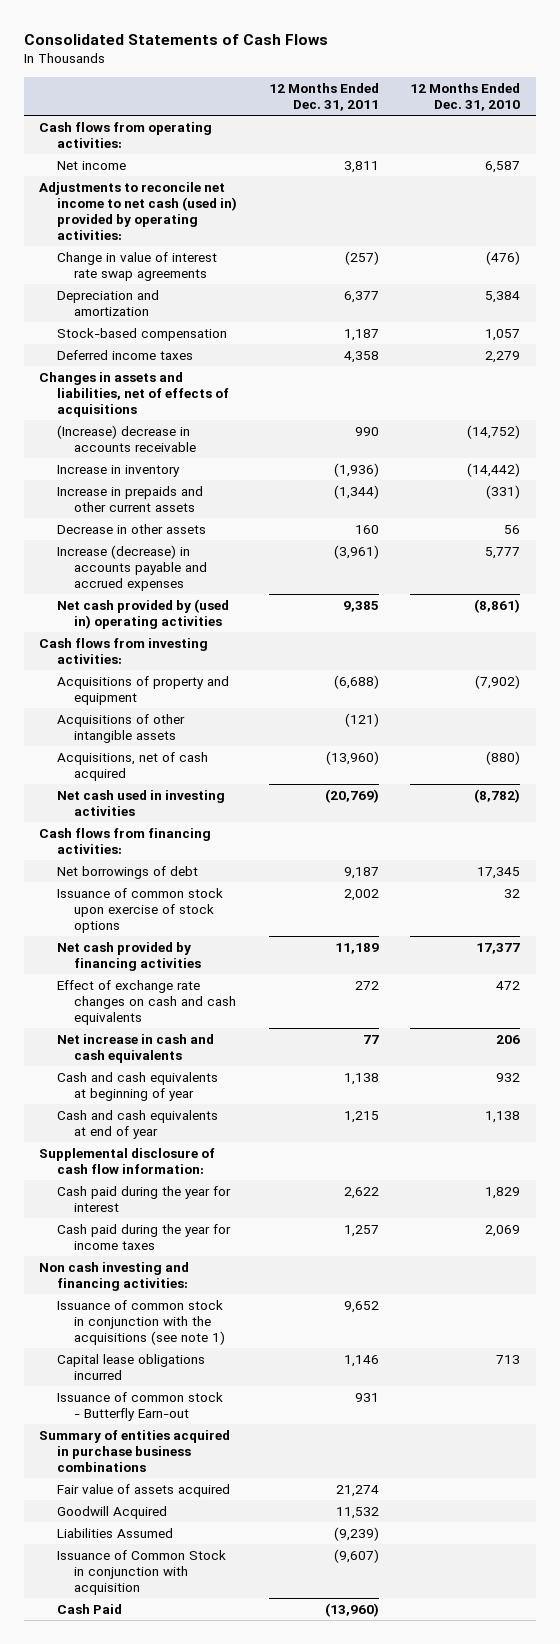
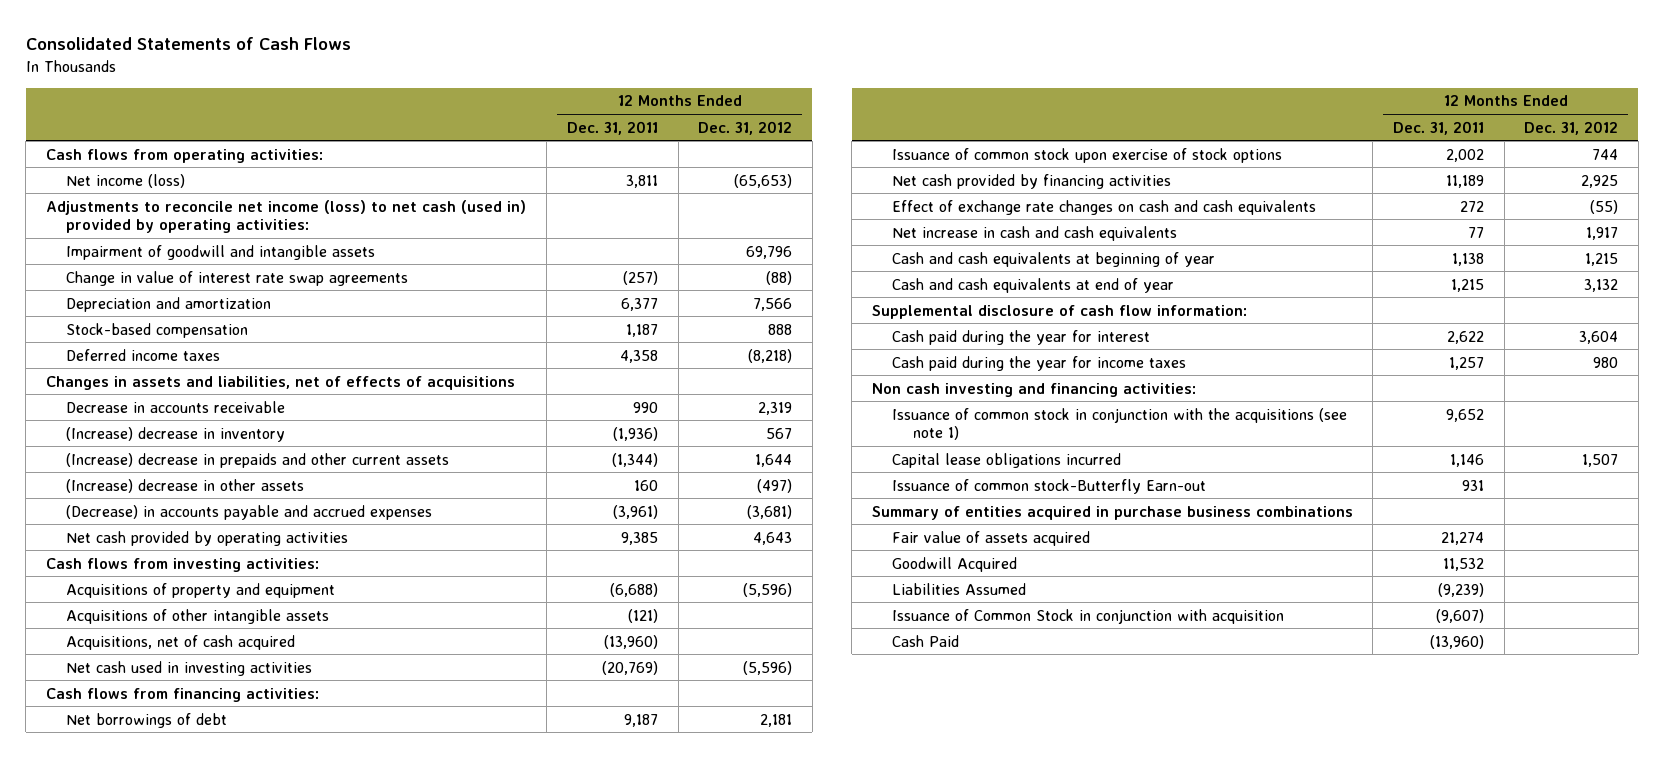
[410,82,521,111] 12 Months Ended Dec. 31, 2010 -> none
none -> [698,120,793,135] Dec. 31, 2012
[56,160,126,170] Net income -> [66,173,186,188] Net income (loss)
[39,181,237,240] Adjustments to reconcile net income to net cash (used in) provided by operating activities: -> [45,199,526,234] Adjustments to reconcile net income (loss) to net cash (used in) provided by operating activities:
none -> [66,244,376,260] Impairment of goodwill and intangible assets
[56,424,197,452] (Increase) decrease in accounts receivable -> [66,400,286,413] Decrease in accounts receivable
[56,464,180,477] Increase in inventory -> [66,426,286,442] (Increase) decrease in inventory
[56,485,203,512] Increase in prepaids and other current assets -> [66,452,450,468] (Increase) decrease in prepaids and other current assets
[56,523,206,534] Decrease in other assets -> [66,478,305,493] (Increase) decrease in other assets
[56,544,208,591] Increase (decrease) in accounts payable and accrued expenses -> [66,504,433,520] (Decrease) in accounts payable and accrued expenses
[56,598,229,629] Net cash provided by (used in) operating activities -> [66,530,349,546] Net cash provided by operating activities
[56,1391,223,1421] Issuance of common stock - Butterfly Earn-out -> [892,478,1207,494] Issuance of common stock-Butterfly Earn-out

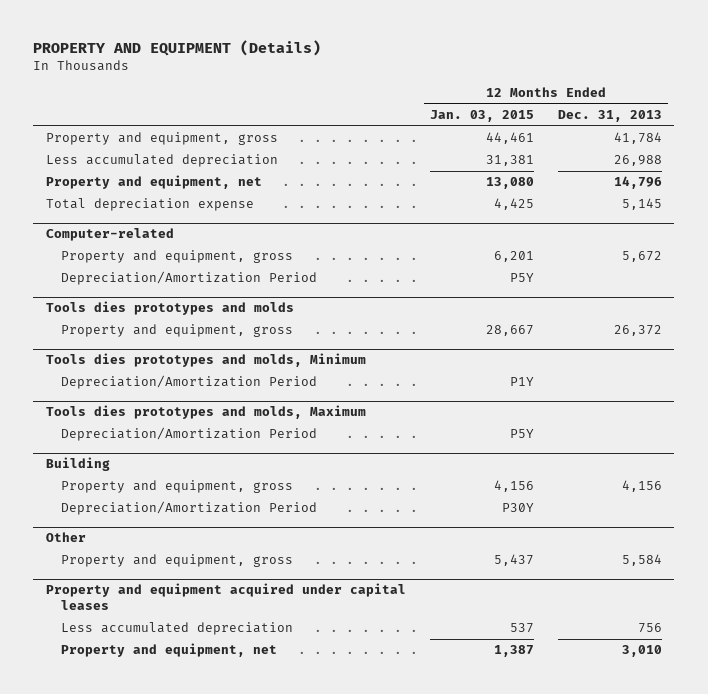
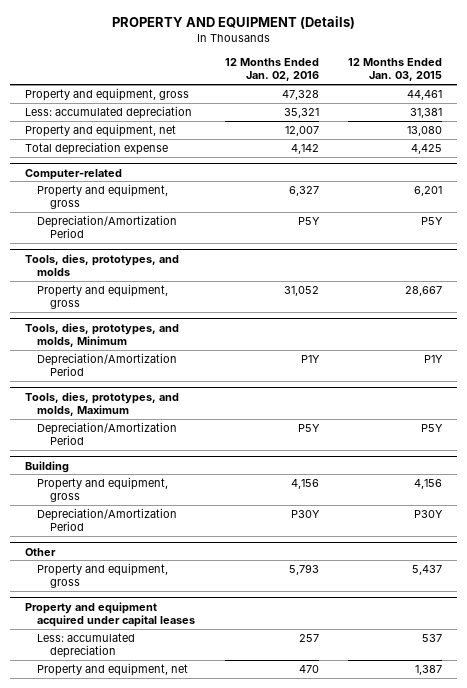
[558,110,663,123] Dec. 31, 2013 -> none
none -> [224,58,319,82] 12 Months Ended Jan. 02, 2016
[45,154,278,168] Less accumulated depreciation -> [24,105,192,119] Less: accumulated depreciation
[45,301,294,316] Tools dies prototypes and molds -> [24,253,179,276] Tools, dies, prototypes, and molds
[45,353,366,368] Tools dies prototypes and molds, Minimum -> [24,322,179,347] Tools, dies, prototypes, and molds, Minimum
[45,405,366,420] Tools dies prototypes and molds, Maximum -> [24,391,179,416] Tools, dies, prototypes, and molds, Maximum
[61,622,294,636] Less accumulated depreciation -> [37,632,136,659] Less: accumulated depreciation

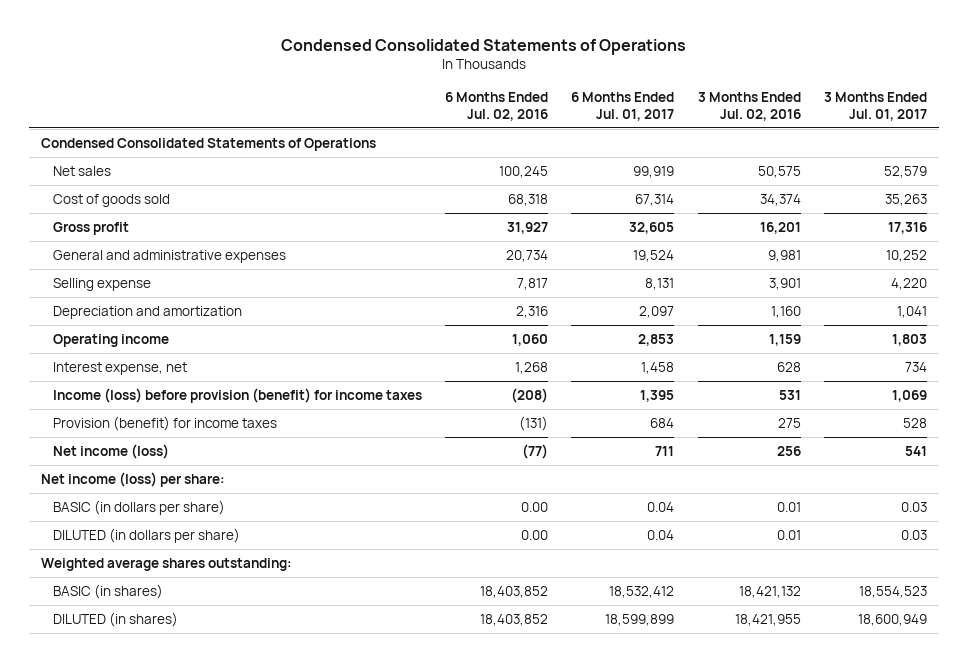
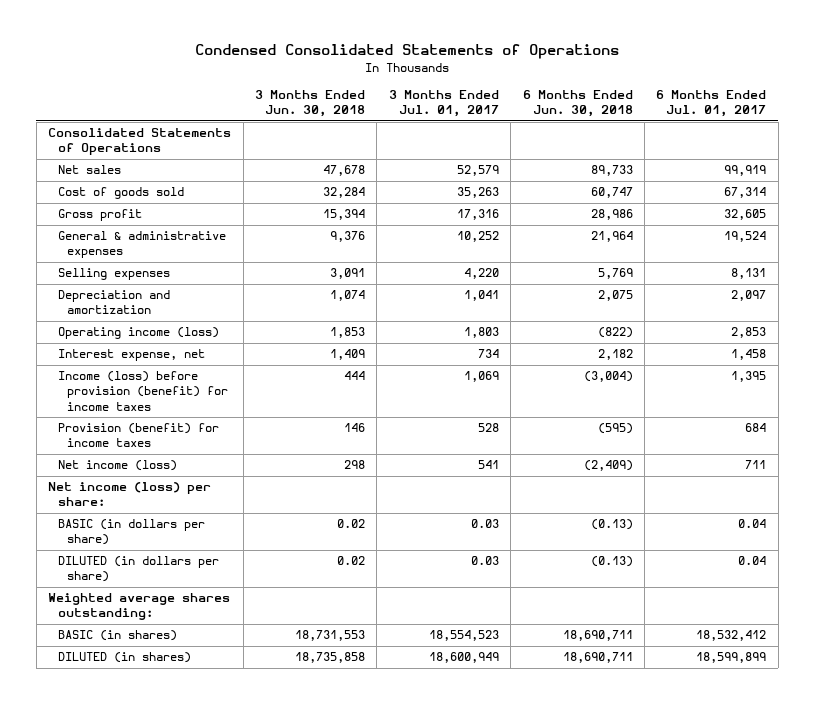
[445,91,549,121] 6 Months Ended Jul. 02, 2016 -> none
[697,91,801,121] 3 Months Ended Jul. 02, 2016 -> none
none -> [255,90,366,118] 3 Months Ended Jun. 30, 2018
none -> [522,90,633,118] 6 Months Ended Jun. 30, 2018
[40,137,376,151] Condensed Consolidated Statements of Operations -> [48,128,232,156] Consolidated Statements of Operations
[52,249,286,263] General and administrative expenses -> [57,231,226,259] General & administrative expenses
[52,277,151,291] Selling expense -> [57,268,170,281] Selling expenses
[52,333,169,347] Operating income -> [57,327,219,340] Operating income (loss)

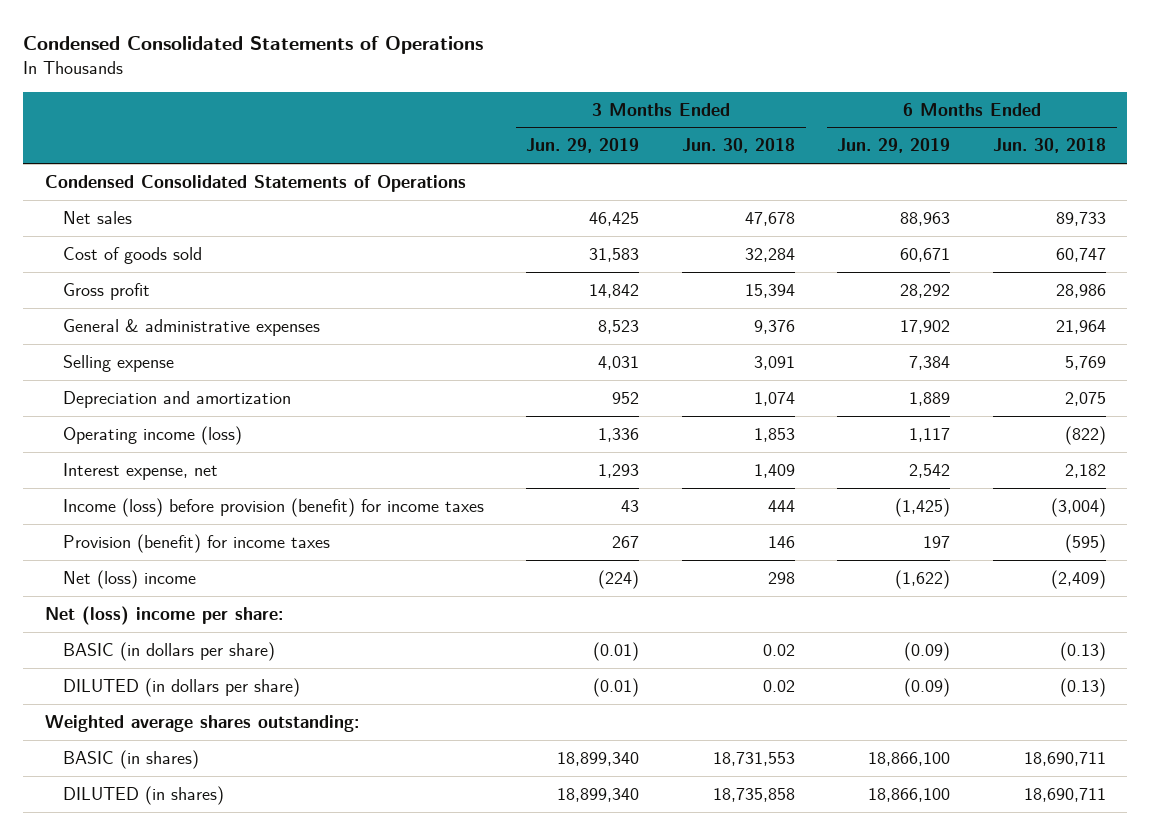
[388,90,499,118] 3 Months Ended Jul. 01, 2017 -> none
[656,90,767,118] 6 Months Ended Jul. 01, 2017 -> none
none -> [526,138,640,154] Jun. 29, 2019
none -> [837,138,951,154] Jun. 29, 2019
[48,128,232,156] Consolidated Statements of Operations -> [44,175,466,193] Condensed Consolidated Statements of Operations
[57,268,170,281] Selling expenses -> [62,355,174,373] Selling expense
[57,460,177,472] Net income (loss) -> [62,570,196,590] Net (loss) income
[48,482,212,507] Net income (loss) per share: -> [44,606,283,626] Net (loss) income per share:

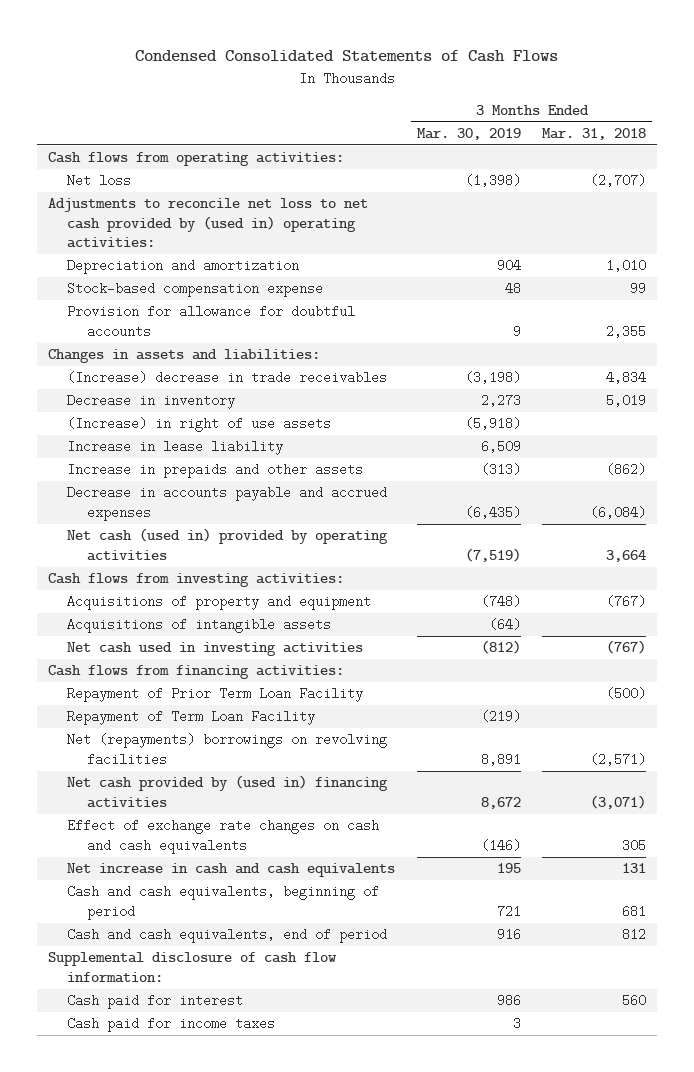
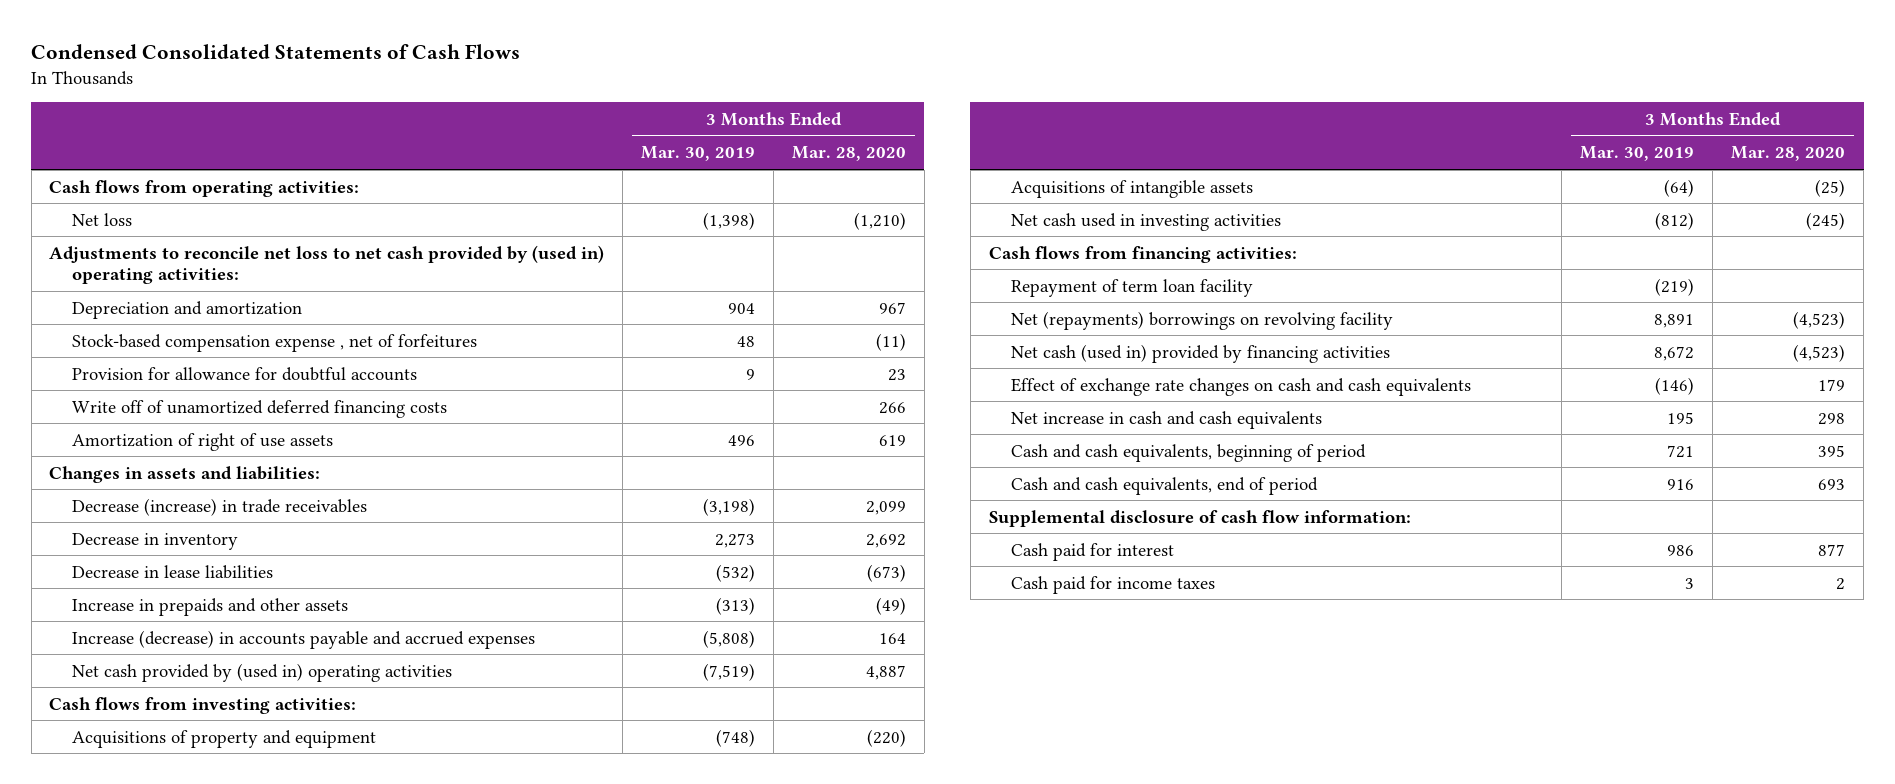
[542,127,647,140] Mar. 31, 2018 -> none
none -> [792,146,907,162] Mar. 28, 2020
[67,282,324,298] Stock-based compensation expense -> [71,333,477,352] Stock-based compensation expense , net of forfeitures
none -> [71,399,447,418] Write off of unamortized deferred financing costs
none -> [71,432,333,451] Amortization of right of use assets
[67,371,388,385] (Increase) decrease in trade receivables -> [71,497,367,516] Decrease (increase) in trade receivables
[67,417,332,433] (Increase) in right of use assets -> none
[67,440,284,456] Increase in lease liability -> [71,564,273,579] Decrease in lease liabilities
[480,440,521,454] 6,509 -> [716,563,756,582] (532)
[67,486,388,521] Decrease in accounts payable and accrued expenses -> [71,629,535,649] Increase (decrease) in accounts payable and accrued expenses
[464,505,521,519] (6,435) -> [703,629,756,648] (5,808)
[67,528,389,561] Net cash (used in) provided by operating activities -> [71,662,452,682] Net cash provided by (used in) operating activities
[67,687,364,703] Repayment of Prior Term Loan Facility -> none
[67,710,316,726] Repayment of Term Loan Facility -> [1010,278,1253,297] Repayment of term loan facility
[67,733,388,766] Net (repayments) borrowings on revolving facilities -> [1010,310,1393,330] Net (repayments) borrowings on revolving facility
[67,775,389,808] Net cash provided by (used in) financing activities -> [1010,343,1390,363] Net cash (used in) provided by financing activities

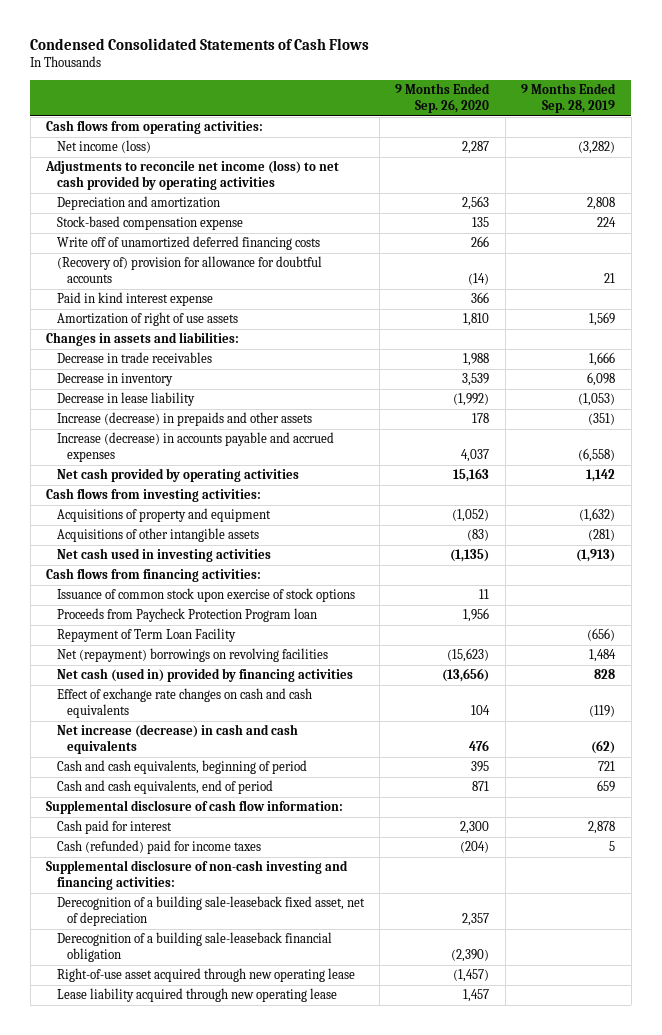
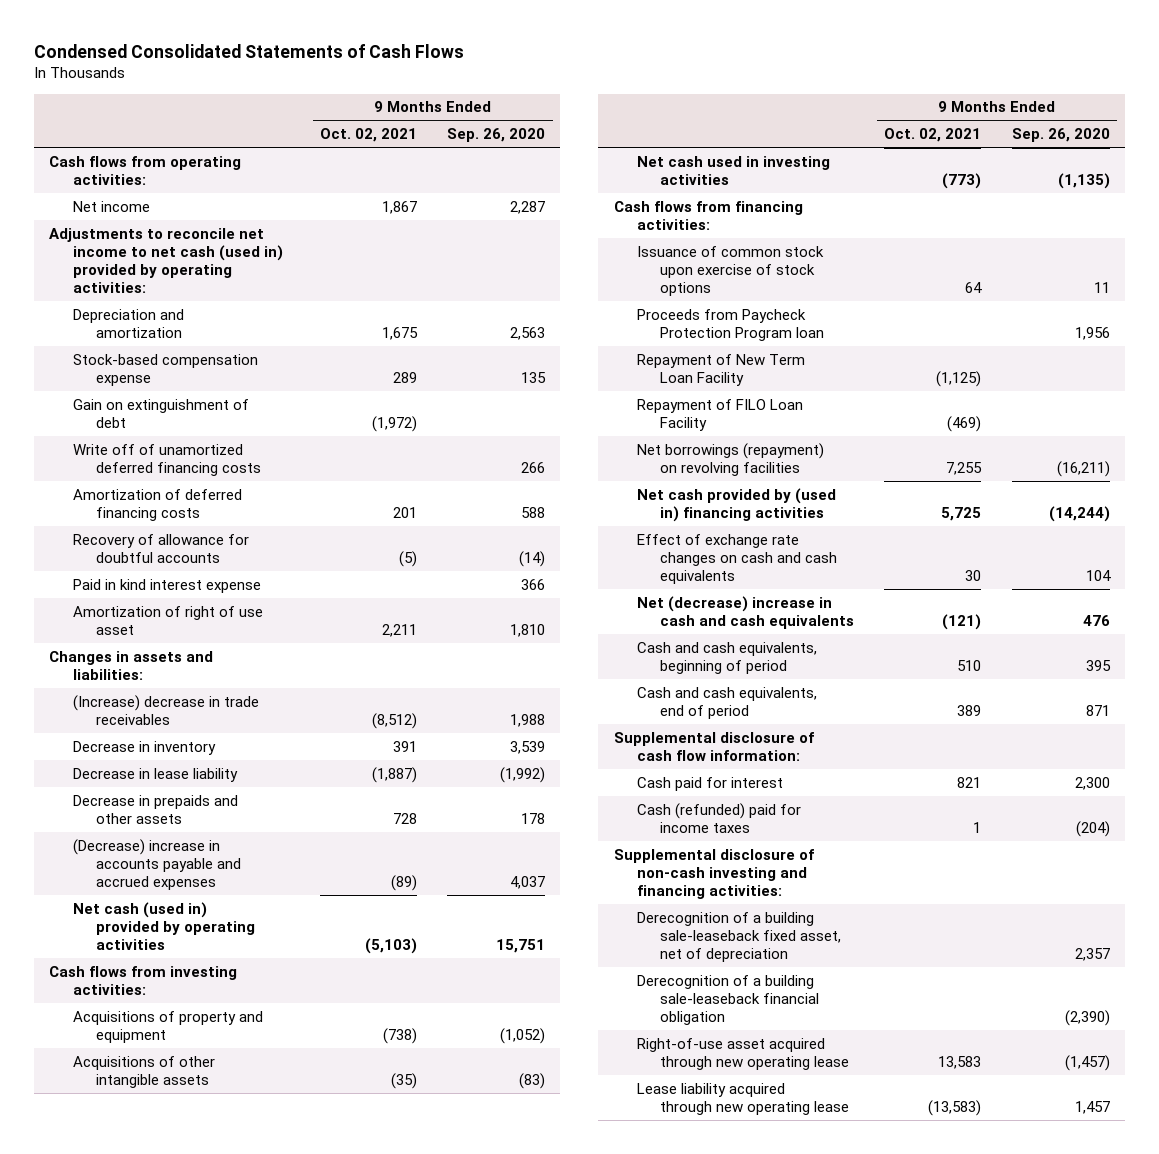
[521,83,617,114] 9 Months Ended Sep. 28, 2019 -> none
none -> [320,128,418,143] Oct. 02, 2021
[56,140,151,154] Net income (loss) -> [72,200,150,212] Net income
[45,160,340,190] Adjustments to reconcile net income (loss) to net cash provided by operating activities -> [49,227,283,294] Adjustments to reconcile net income to net cash (used in) provided by operating activities:
none -> [72,398,249,429] Gain on extinguishment of debt
none -> [72,488,242,522] Amortization of deferred financing costs
[56,256,322,283] (Recovery of) provision for allowance for doubtful accounts -> [72,533,249,564] Recovery of allowance for doubtful accounts
[56,312,238,327] Amortization of right of use assets -> [72,605,263,636] Amortization of right of use asset
[56,352,212,364] Decrease in trade receivables -> [72,694,259,726] (Increase) decrease in trade receivables
[56,412,312,427] Increase (decrease) in prepaids and other assets -> [72,794,238,825] Decrease in prepaids and other assets
[56,432,334,462] Increase (decrease) in accounts payable and accrued expenses -> [72,838,241,891] (Decrease) increase in accounts payable and accrued expenses
[56,468,299,483] Net cash provided by operating activities -> [72,901,255,951] Net cash (used in) provided by operating activities
[453,468,490,483] 15,163 -> [496,939,546,954] 15,751
[56,628,236,643] Repayment of Term Loan Facility -> [636,353,805,387] Repayment of New Term Loan Facility
none -> [636,398,803,432] Repayment of FILO Loan Facility
[56,648,328,663] Net (repayment) borrowings on revolving facilities -> [636,442,824,477] Net borrowings (repayment) on revolving facilities
[447,648,490,663] (15,623) -> [1056,461,1110,478] (16,211)
[56,668,353,683] Net cash (used in) provided by financing activities -> [636,487,836,523] Net cash provided by (used in) financing activities
[442,668,490,683] (13,656) -> [1048,506,1110,523] (14,244)
[56,724,298,754] Net increase (decrease) in cash and cash equivalents -> [636,595,855,630] Net (decrease) increase in cash and cash equivalents

